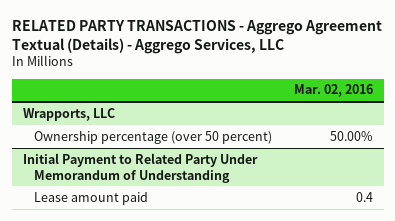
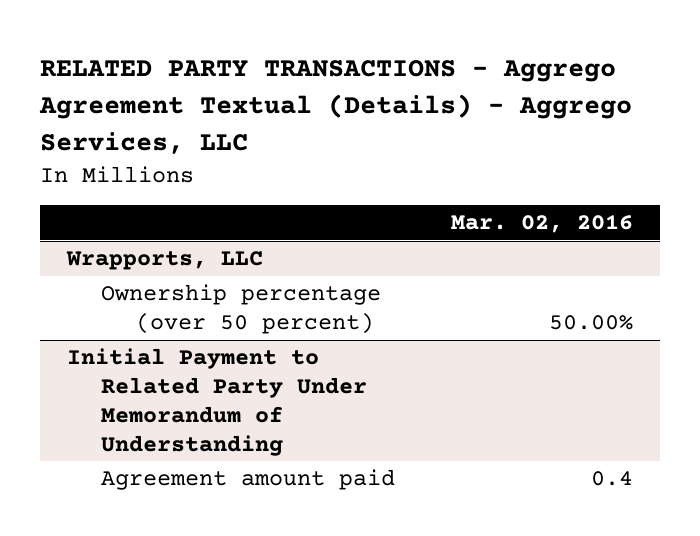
[33,191,148,205] Lease amount paid -> [101,469,396,491] Agreement amount paid

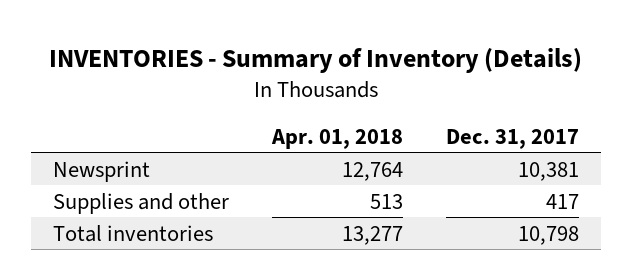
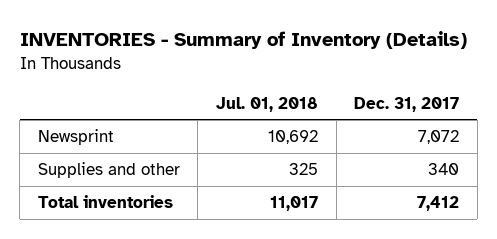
[271,128,404,149] Apr. 01, 2018 -> none
none -> [216,96,319,112] Jul. 01, 2018
[518,161,580,181] 10,381 -> [418,130,460,145] 7,072
[546,193,580,209] 417 -> [428,163,460,176] 340
[518,225,580,245] 10,798 -> [417,196,460,212] 7,412

